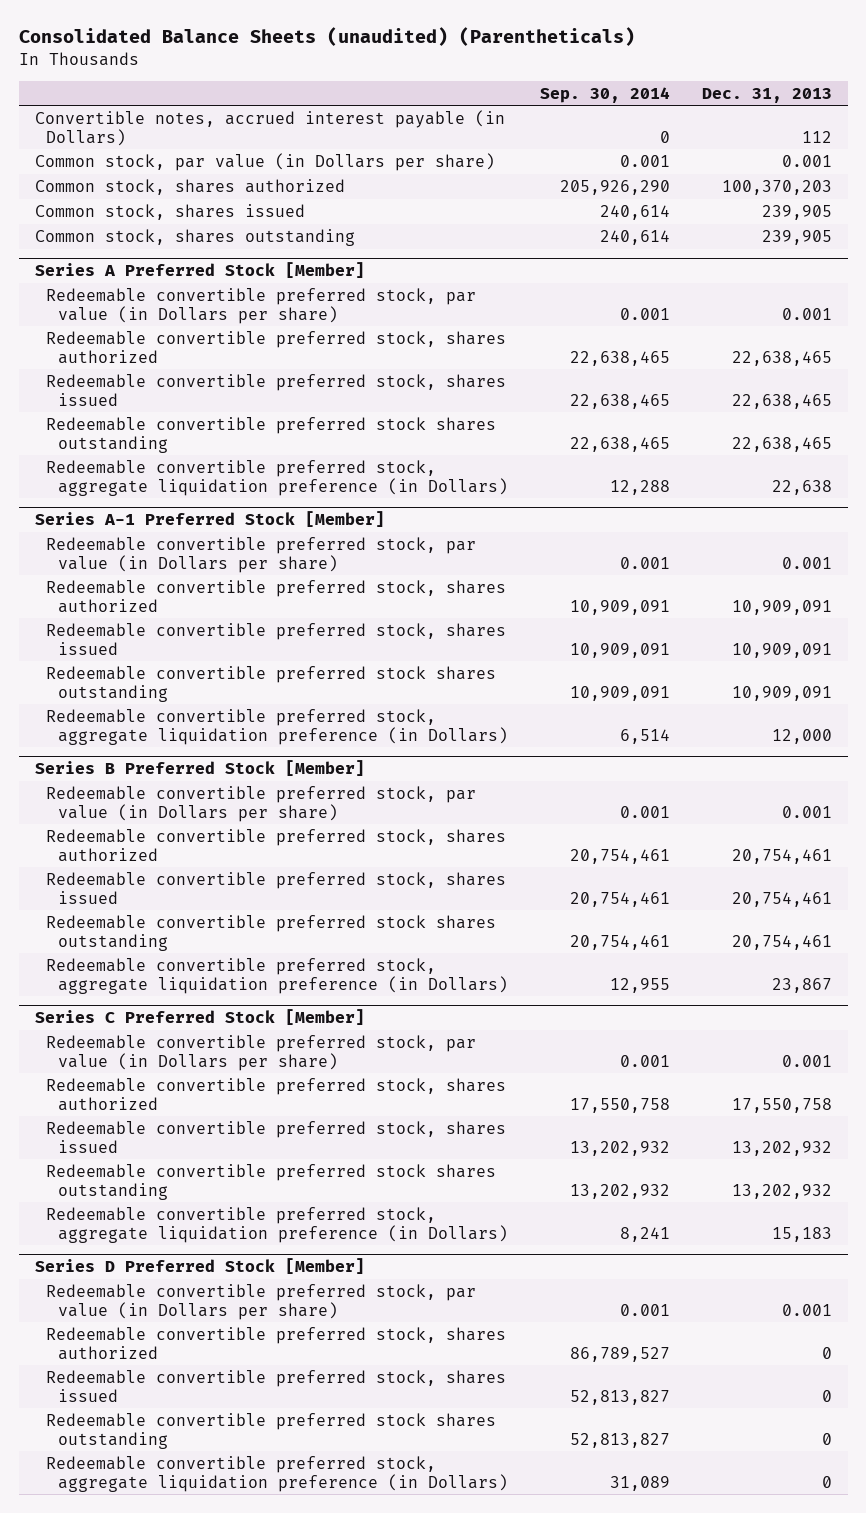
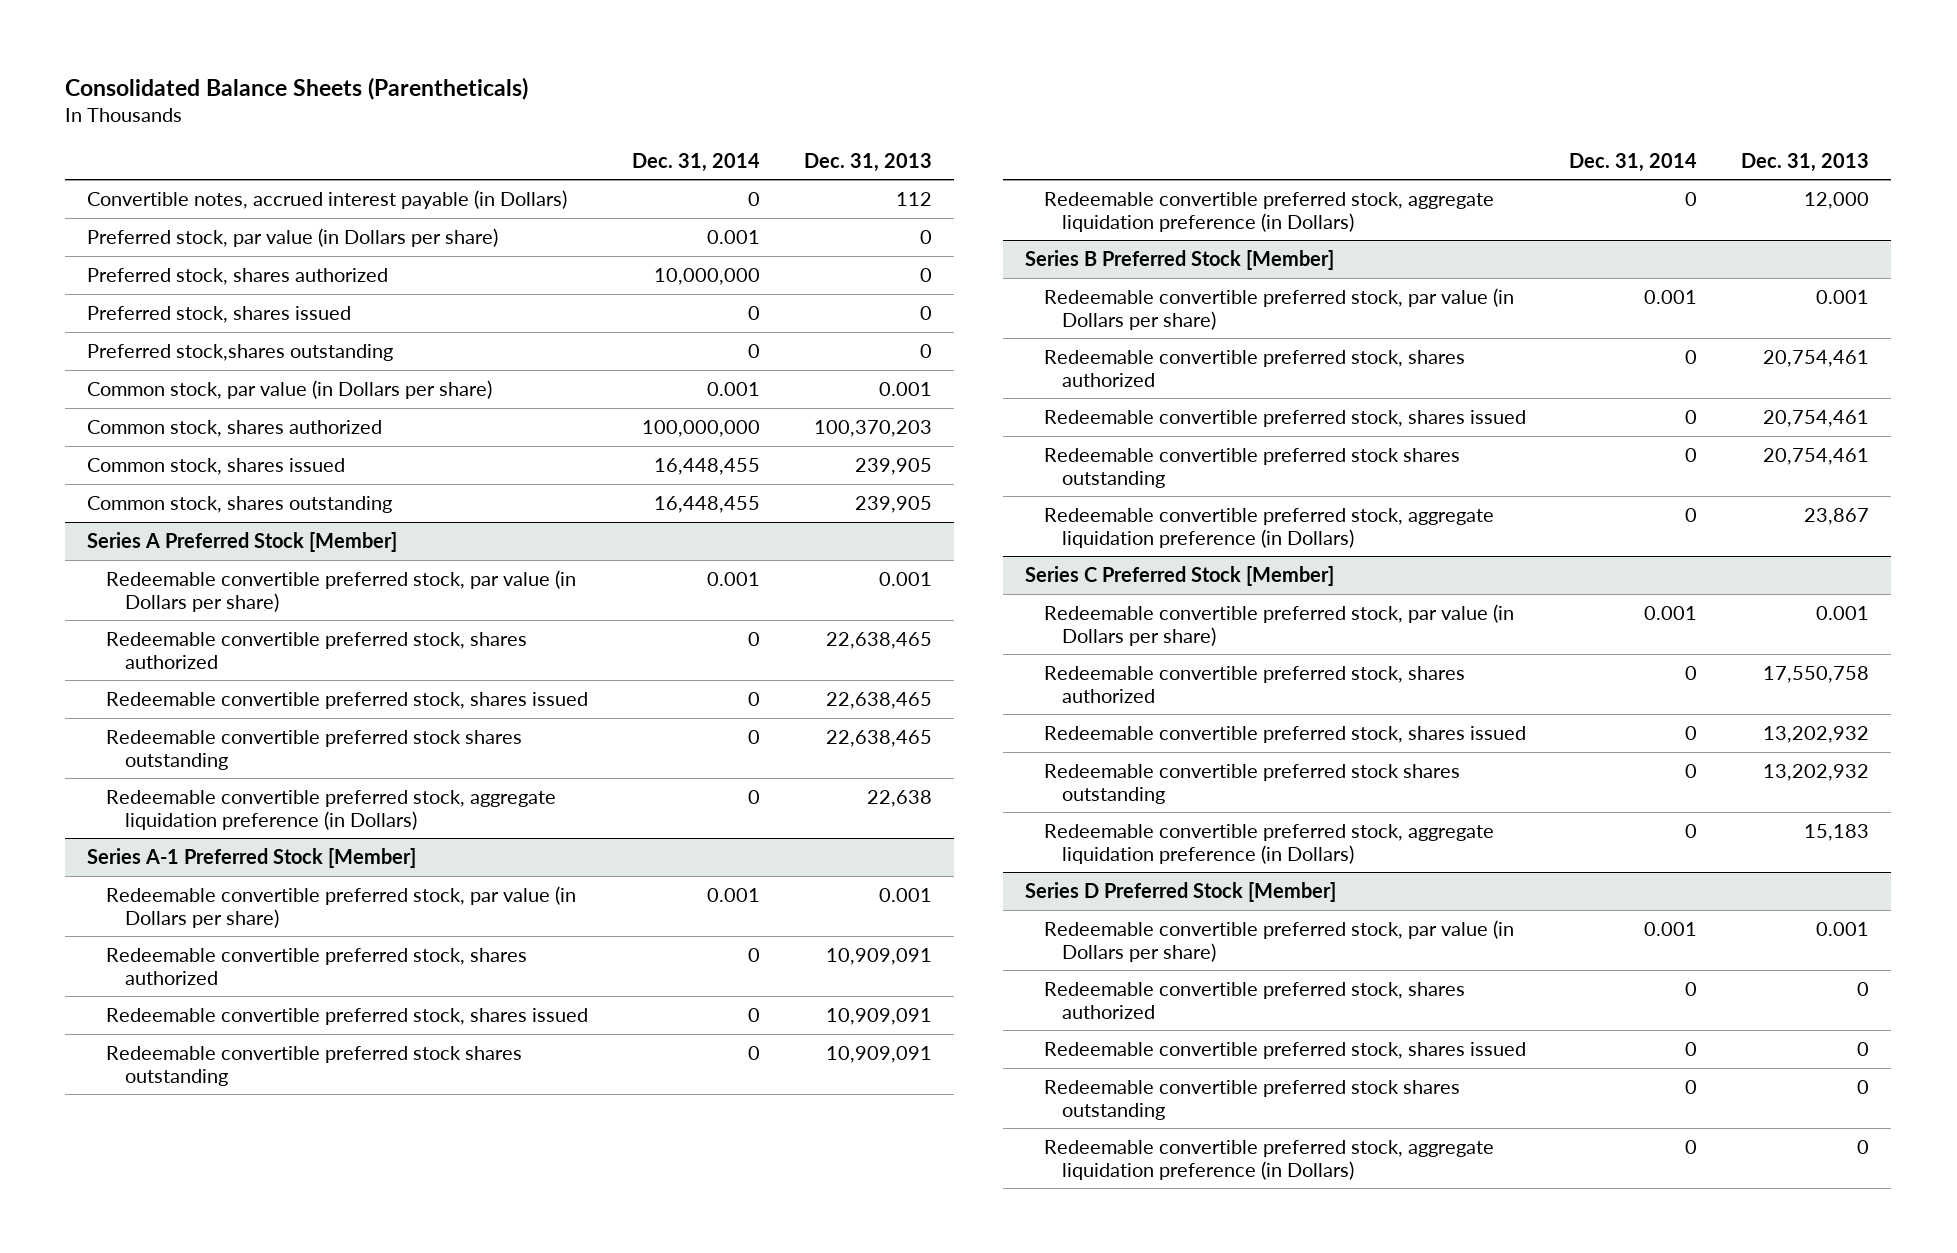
[18,27,635,47] Consolidated Balance Sheets (unaudited) (Parentheticals) -> [65,76,529,100] Consolidated Balance Sheets (Parentheticals)
[540,86,671,103] Sep. 30, 2014 -> none
none -> [632,152,761,172] Dec. 31, 2014
none -> [87,227,499,247] Preferred stock, par value (in Dollars per share)
none -> [87,267,389,285] Preferred stock, shares authorized
none -> [87,305,352,323] Preferred stock, shares issued
none -> [87,343,394,361] Preferred stock,shares outstanding

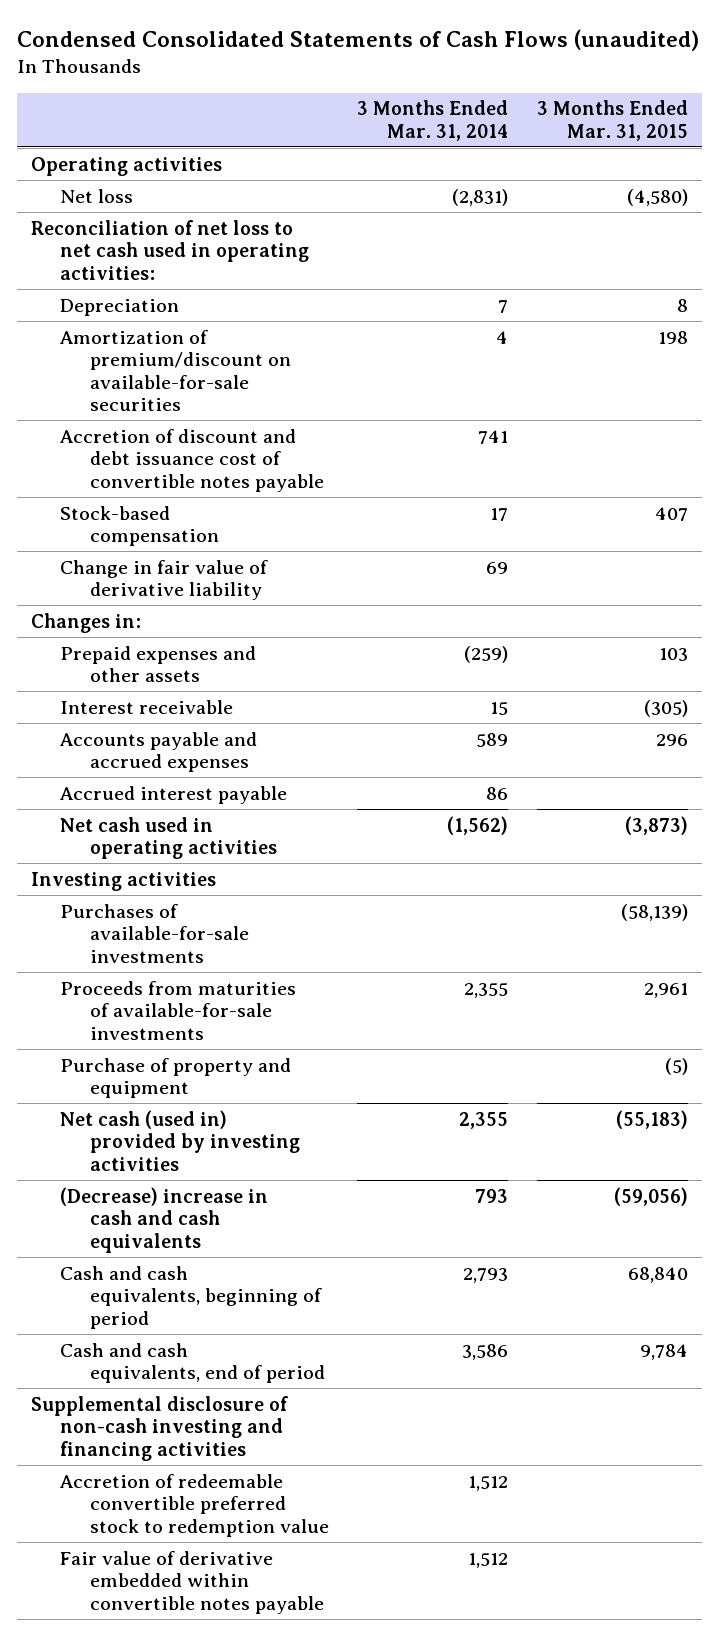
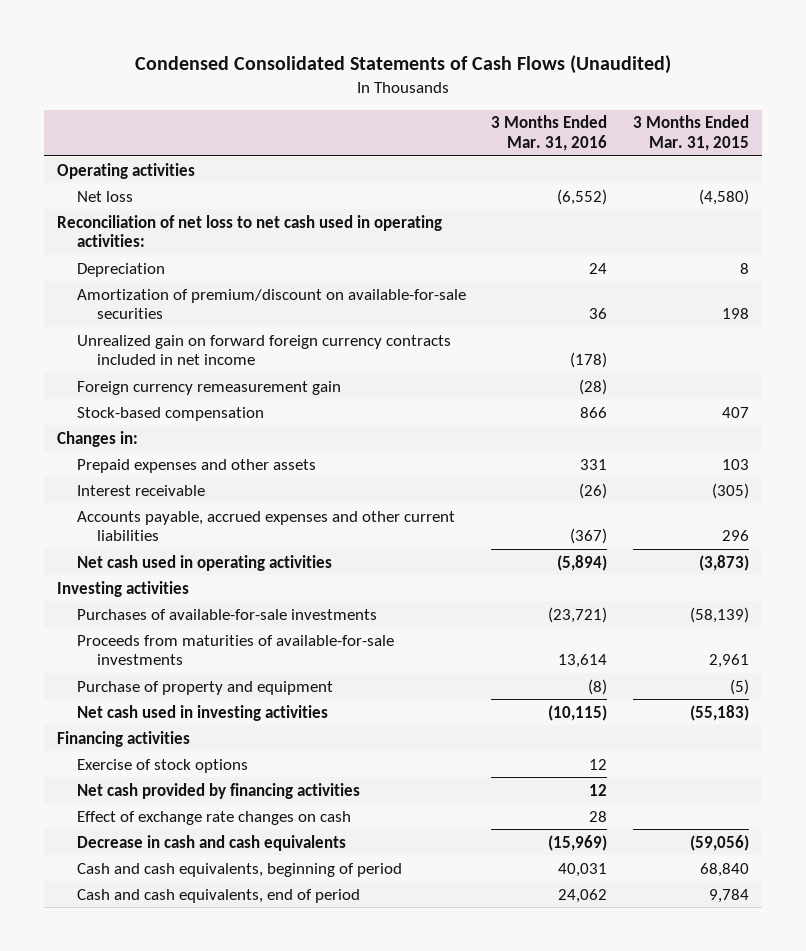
[16,28,699,51] Condensed Consolidated Statements of Cash Flows (unaudited) -> [134,55,671,75] Condensed Consolidated Statements of Cash Flows (Unaudited)
[357,100,509,141] 3 Months Ended Mar. 31, 2014 -> none
none -> [491,115,608,152] 3 Months Ended Mar. 31, 2016
[60,428,324,492] Accretion of discount and debt issuance cost of convertible notes payable -> none
none -> [76,334,451,366] Unrealized gain on forward foreign currency contracts included in net income
none -> [76,380,341,395] Foreign currency remeasurement gain
[60,559,269,601] Change in fair value of derivative liability -> none
[60,785,288,804] Accrued interest payable -> none
[60,731,258,773] Accounts payable and accrued expenses -> [76,510,455,542] Accounts payable, accrued expenses and other current liabilities
[60,1109,300,1171] Net cash (used in) provided by investing activities -> [76,704,328,721] Net cash used in investing activities
none -> [56,730,190,747] Financing activities
none -> [76,758,248,773] Exercise of stock options
none -> [76,782,360,799] Net cash provided by financing activities
none -> [76,810,351,825] Effect of exchange rate changes on cash
[60,1186,269,1253] (Decrease) increase in cash and cash equivalents -> [76,834,346,851] Decrease in cash and cash equivalents
[31,1395,289,1461] Supplemental disclosure of non-cash investing and financing activities -> none
[60,1473,329,1537] Accretion of redeemable convertible preferred stock to redemption value -> none
[60,1550,324,1614] Fair value of derivative embedded within convertible notes payable -> none

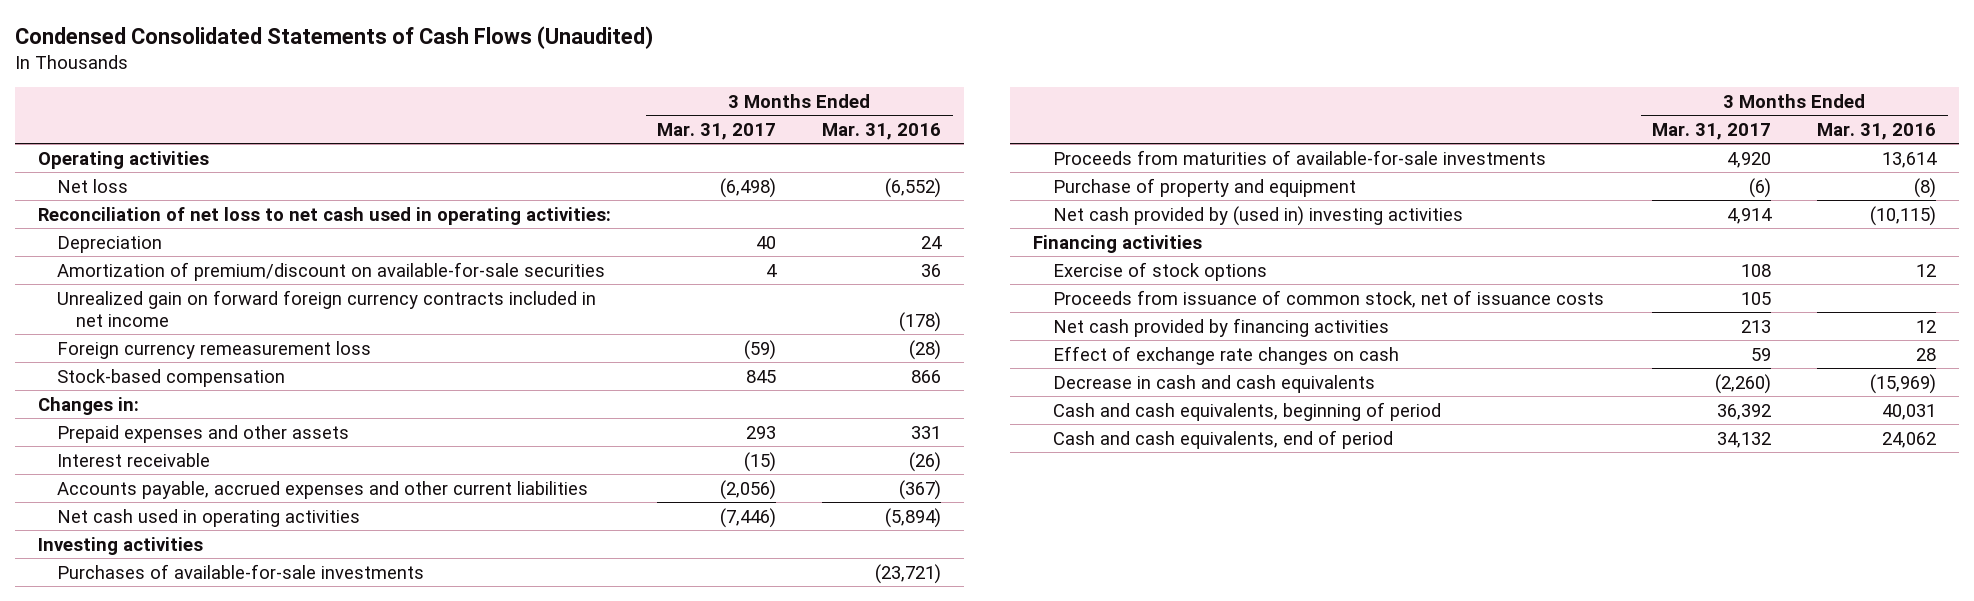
[632,115,749,152] 3 Months Ended Mar. 31, 2015 -> none
none -> [657,122,777,140] Mar. 31, 2017
[76,380,341,395] Foreign currency remeasurement gain -> [57,340,372,359] Foreign currency remeasurement loss
[76,704,328,721] Net cash used in investing activities -> [1052,205,1463,226] Net cash provided by (used in) investing activities
none -> [1052,289,1604,308] Proceeds from issuance of common stock, net of issuance costs

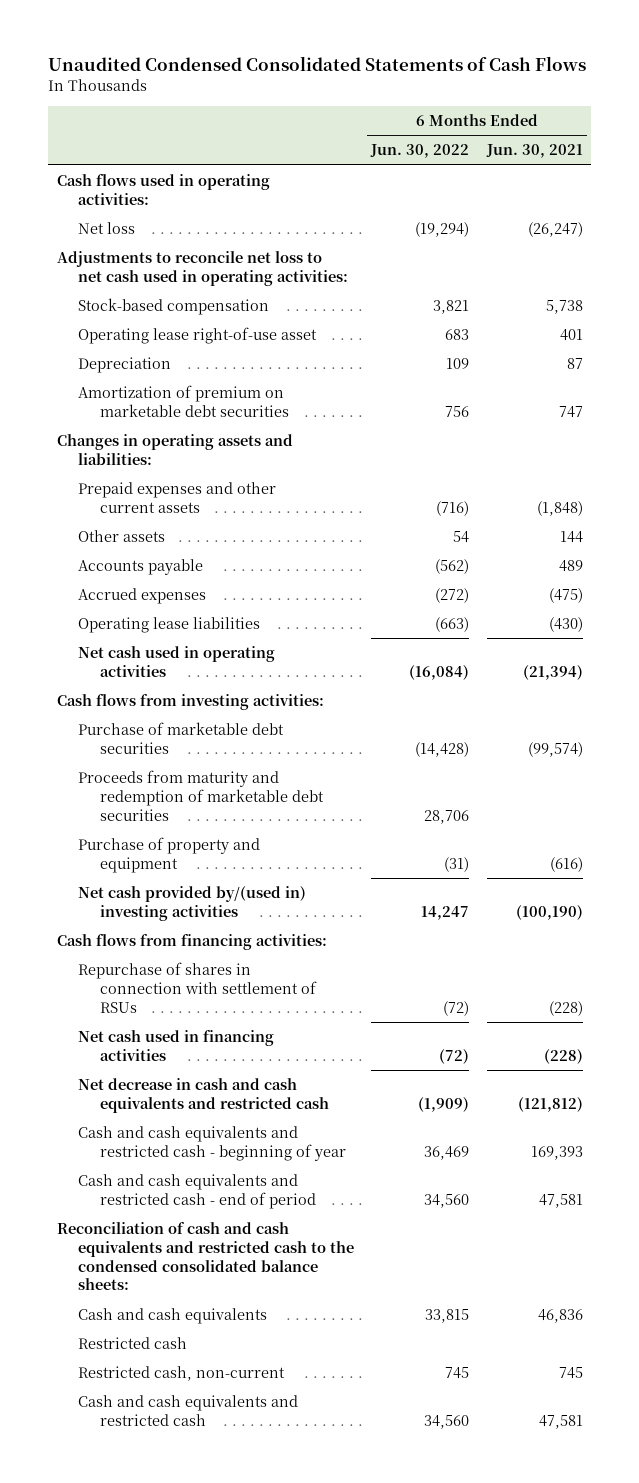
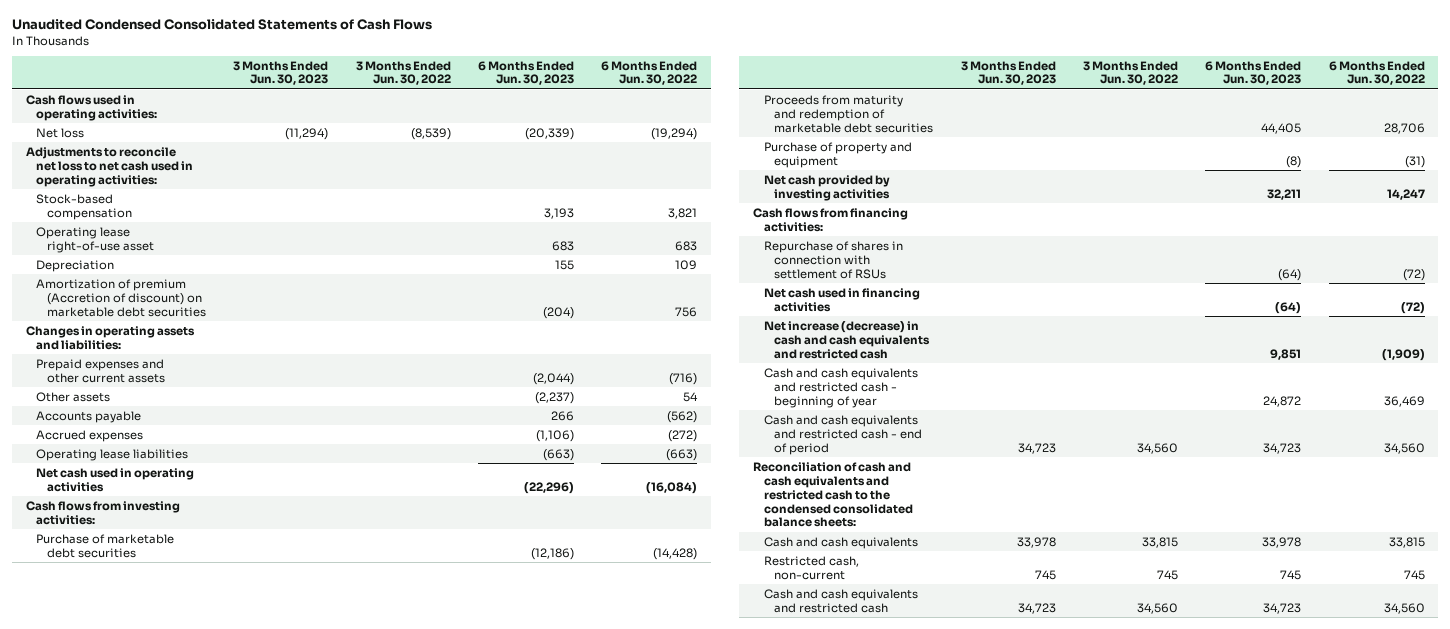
[485,144,583,159] Jun. 30, 2021 -> none
none -> [233,60,329,86] 3 Months Ended Jun. 30, 2023
none -> [355,60,451,86] 3 Months Ended Jun. 30, 2022
none -> [477,60,574,86] 6 Months Ended Jun. 30, 2023
[78,385,289,417] Amortization of premium on marketable debt securities -> [36,278,206,317] Amortization of premium (Accretion of discount) on marketable debt securities
[78,886,307,921] Net cash provided by/(used in) investing activities -> [763,174,891,201] Net cash provided by investing activities
[78,1078,329,1113] Net decrease in cash and cash equivalents and restricted cash -> [763,320,931,359] Net increase (decrease) in cash and cash equivalents and restricted cash
[78,1337,188,1350] Restricted cash -> none

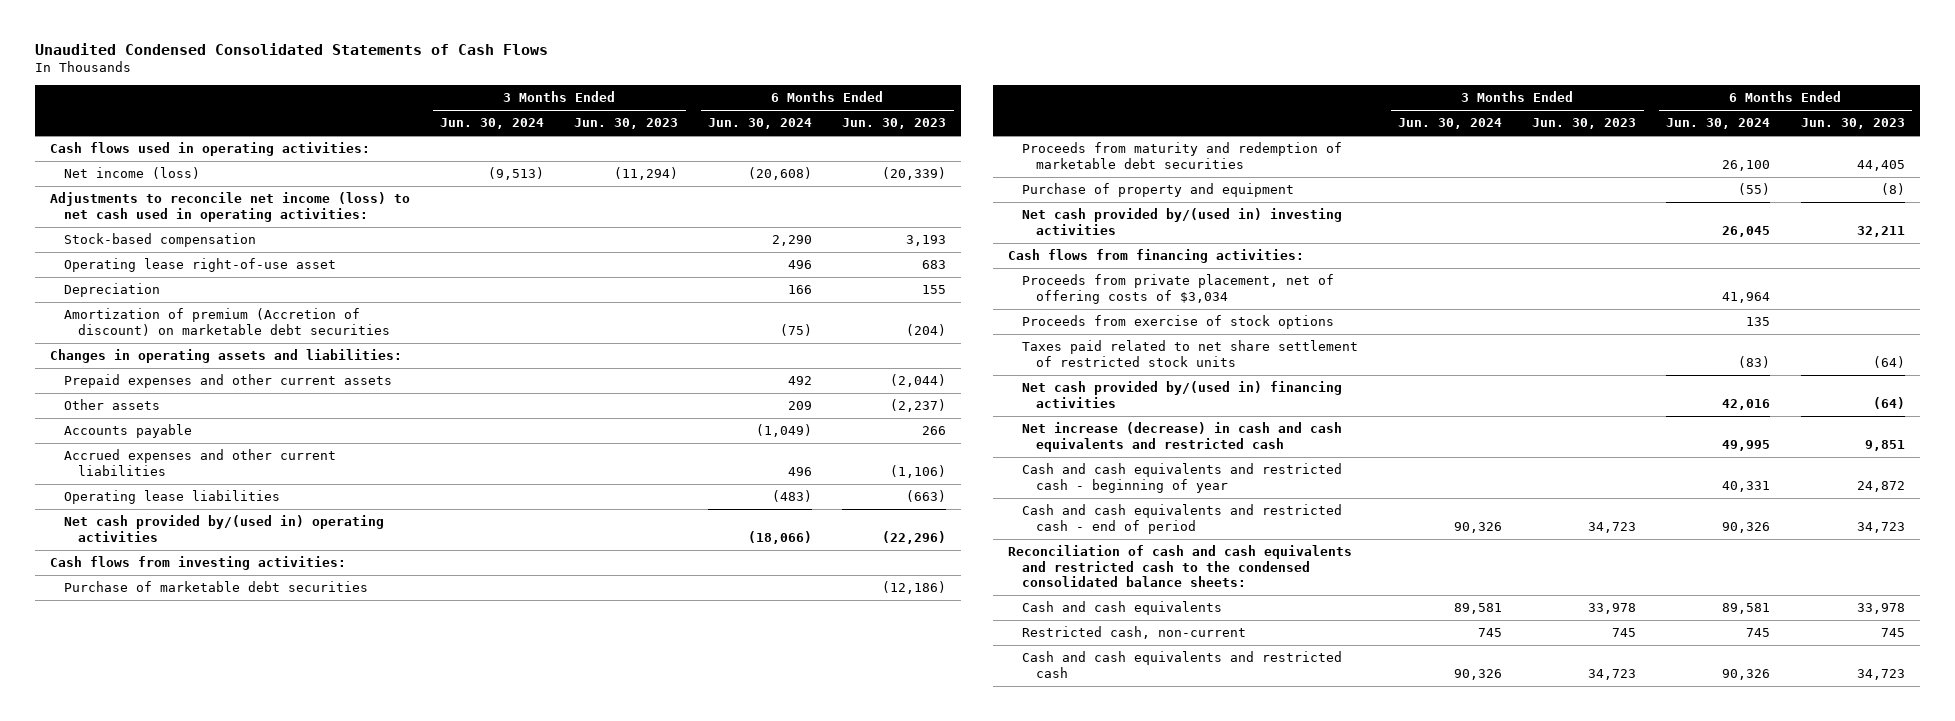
[355,60,451,86] 3 Months Ended Jun. 30, 2022 -> none
[601,60,698,86] 6 Months Ended Jun. 30, 2022 -> none
none -> [440,118,545,130] Jun. 30, 2024
none -> [708,118,813,130] Jun. 30, 2024
[36,127,85,138] Net loss -> [64,167,201,180] Net income (loss)
[25,146,194,187] Adjustments to reconcile net loss to net cash used in operating activities: -> [50,192,411,222] Adjustments to reconcile net income (loss) to net cash used in operating activities:
[36,429,144,442] Accrued expenses -> [64,449,337,476] Accrued expenses and other current liabilities
[36,467,195,492] Net cash used in operating activities -> [64,515,385,542] Net cash provided by/(used in) operating activities
[763,174,891,201] Net cash provided by investing activities -> [1022,208,1343,235] Net cash provided by/(used in) investing activities
[763,240,903,279] Repurchase of shares in connection with settlement of RSUs -> none
none -> [1022,274,1335,304] Proceeds from private placement, net of offering costs of $3,034
none -> [1022,315,1335,330] Proceeds from exercise of stock options
none -> [1022,340,1359,367] Taxes paid related to net share settlement of restricted stock units
[763,287,920,312] Net cash used in financing activities -> [1022,381,1343,408] Net cash provided by/(used in) financing activities

